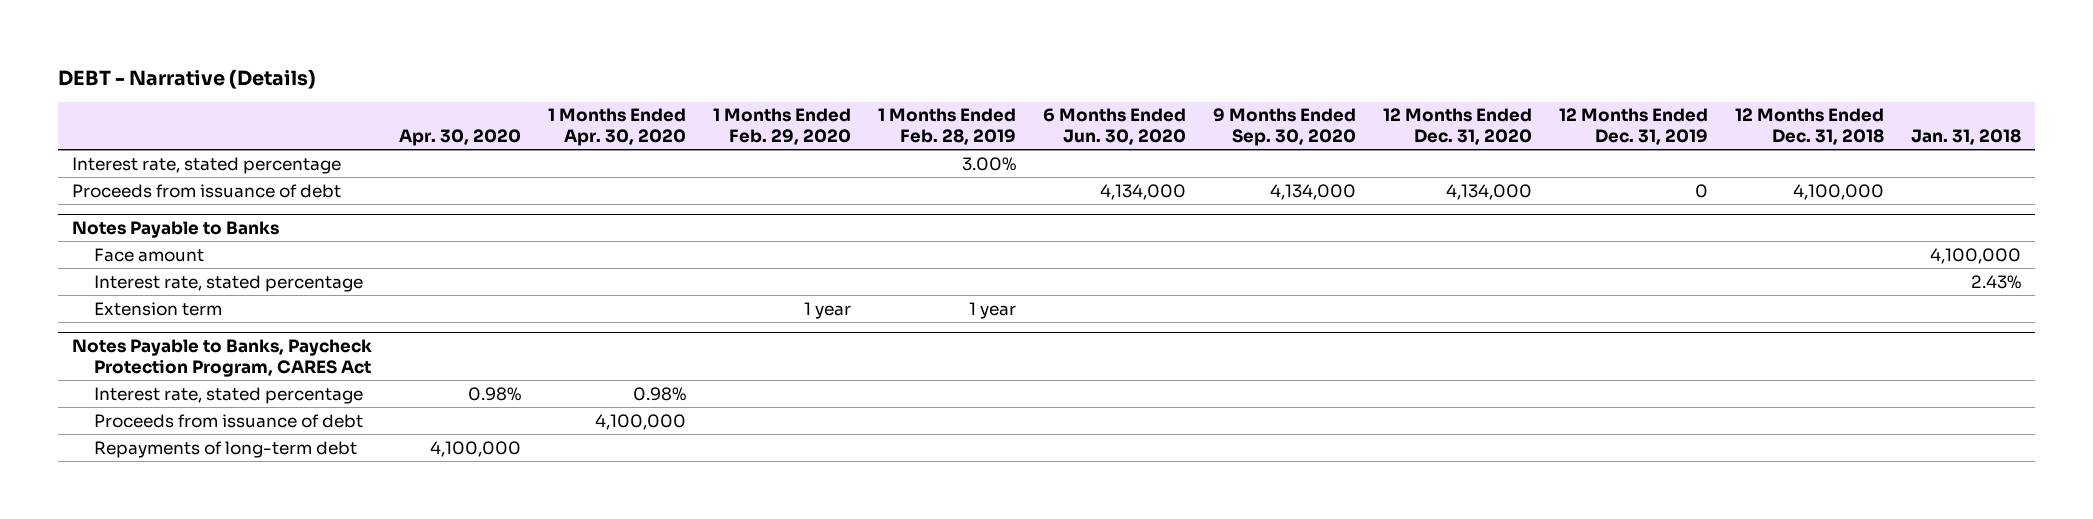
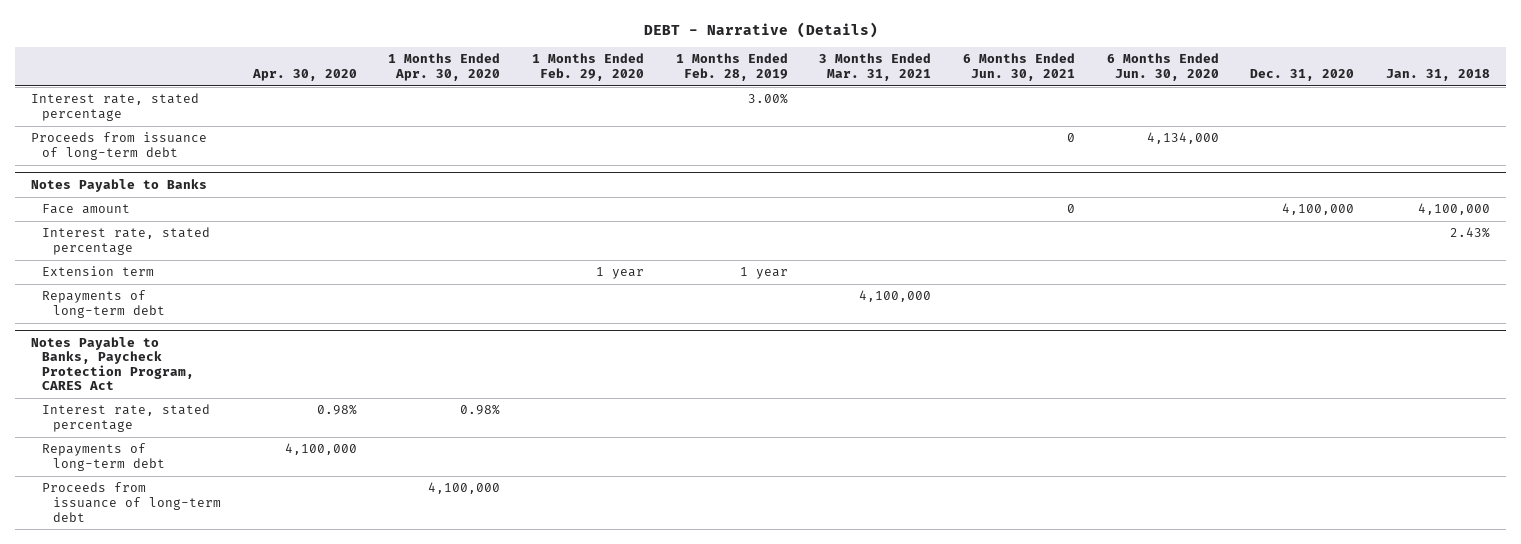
[1212,108,1356,147] 9 Months Ended Sep. 30, 2020 -> none
[1382,108,1532,146] 12 Months Ended Dec. 31, 2020 -> none
[1558,108,1708,146] 12 Months Ended Dec. 31, 2019 -> none
[1735,108,1885,146] 12 Months Ended Dec. 31, 2018 -> none
none -> [819,53,932,81] 3 Months Ended Mar. 31, 2021
none -> [962,53,1075,81] 6 Months Ended Jun. 30, 2021
none -> [1250,68,1355,81] Dec. 31, 2020
[71,183,341,198] Proceeds from issuance of debt -> [31,132,208,161] Proceeds from issuance of long-term debt
none -> [42,290,166,319] Repayments of long-term debt
[93,413,363,428] Proceeds from issuance of debt -> none
none -> [42,482,222,522] Proceeds from issuance of long-term debt

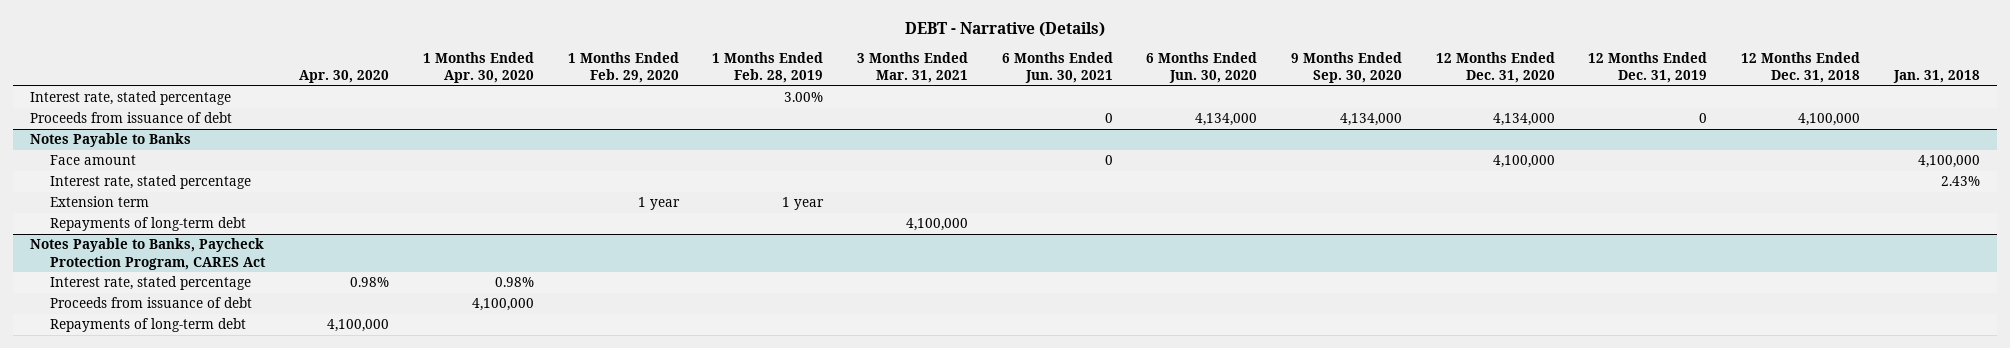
[1250,68,1355,81] Dec. 31, 2020 -> none
none -> [1291,51,1403,84] 9 Months Ended Sep. 30, 2020
none -> [1435,51,1555,84] 12 Months Ended Dec. 31, 2020
none -> [1588,51,1708,84] 12 Months Ended Dec. 31, 2019
none -> [1741,51,1861,84] 12 Months Ended Dec. 31, 2018
[31,132,208,161] Proceeds from issuance of long-term debt -> [29,112,232,124] Proceeds from issuance of debt
none -> [50,297,253,309] Proceeds from issuance of debt
[42,482,222,522] Proceeds from issuance of long-term debt -> none

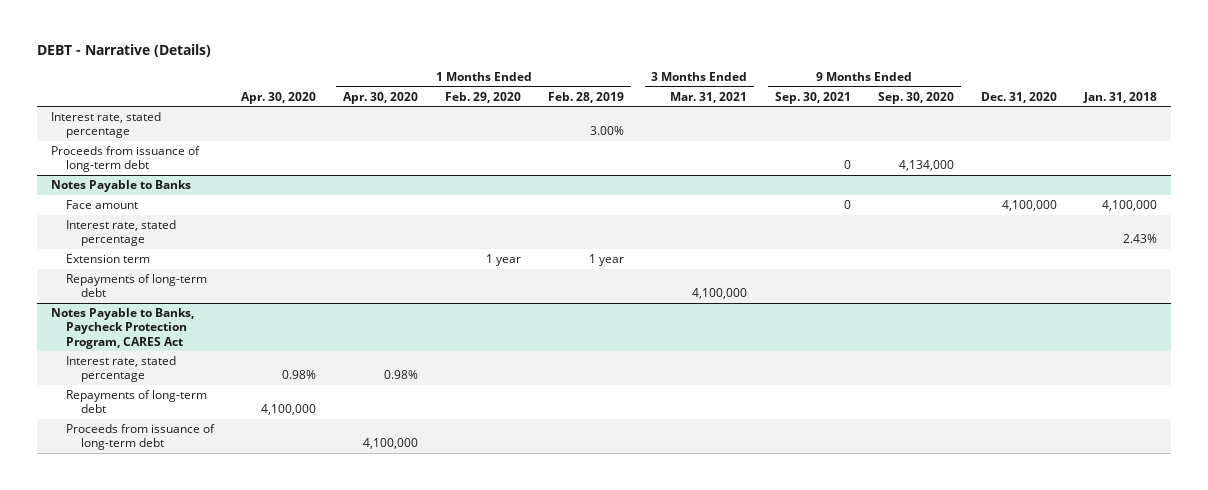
[1001,51,1113,84] 6 Months Ended Jun. 30, 2021 -> none
[1146,51,1258,84] 6 Months Ended Jun. 30, 2020 -> none
[1435,51,1555,84] 12 Months Ended Dec. 31, 2020 -> none
[1588,51,1708,84] 12 Months Ended Dec. 31, 2019 -> none
[1741,51,1861,84] 12 Months Ended Dec. 31, 2018 -> none
none -> [774,91,851,104] Sep. 30, 2021
none -> [980,91,1057,103] Dec. 31, 2020
[29,112,232,124] Proceeds from issuance of debt -> [50,146,200,173] Proceeds from issuance of long-term debt
[50,297,253,309] Proceeds from issuance of debt -> none
none -> [65,424,215,451] Proceeds from issuance of long-term debt

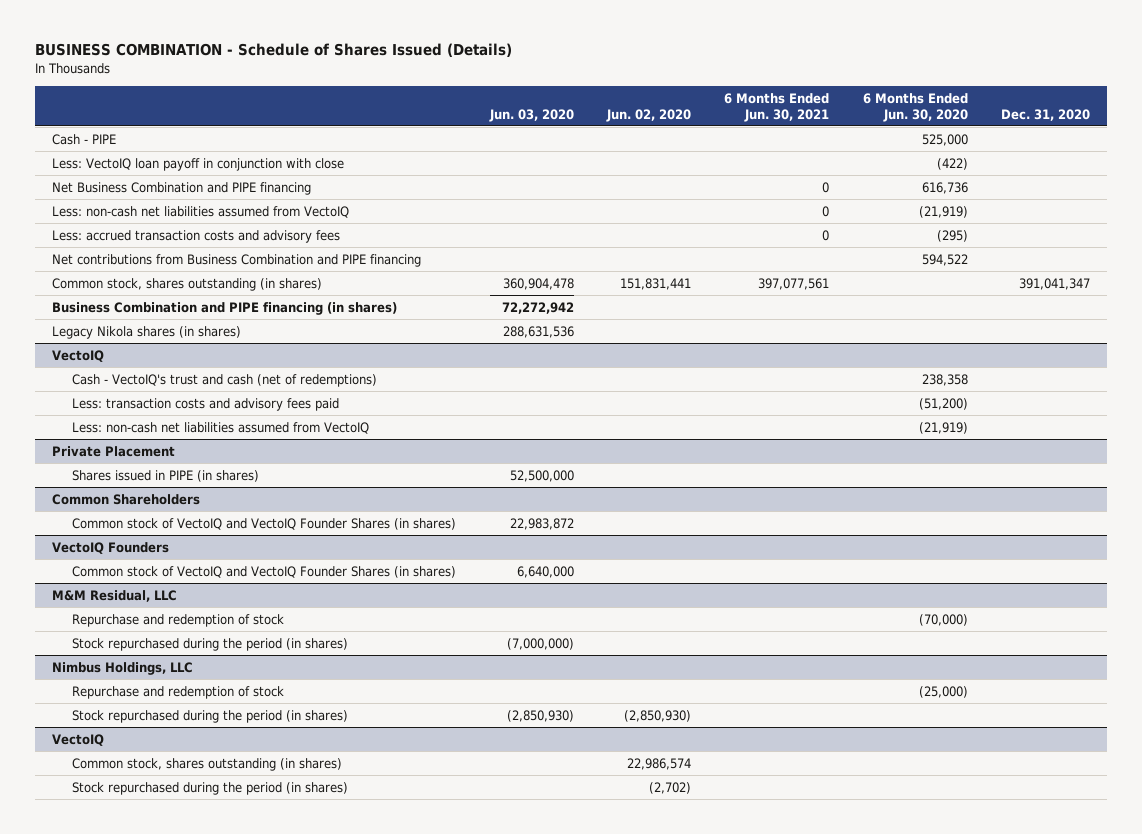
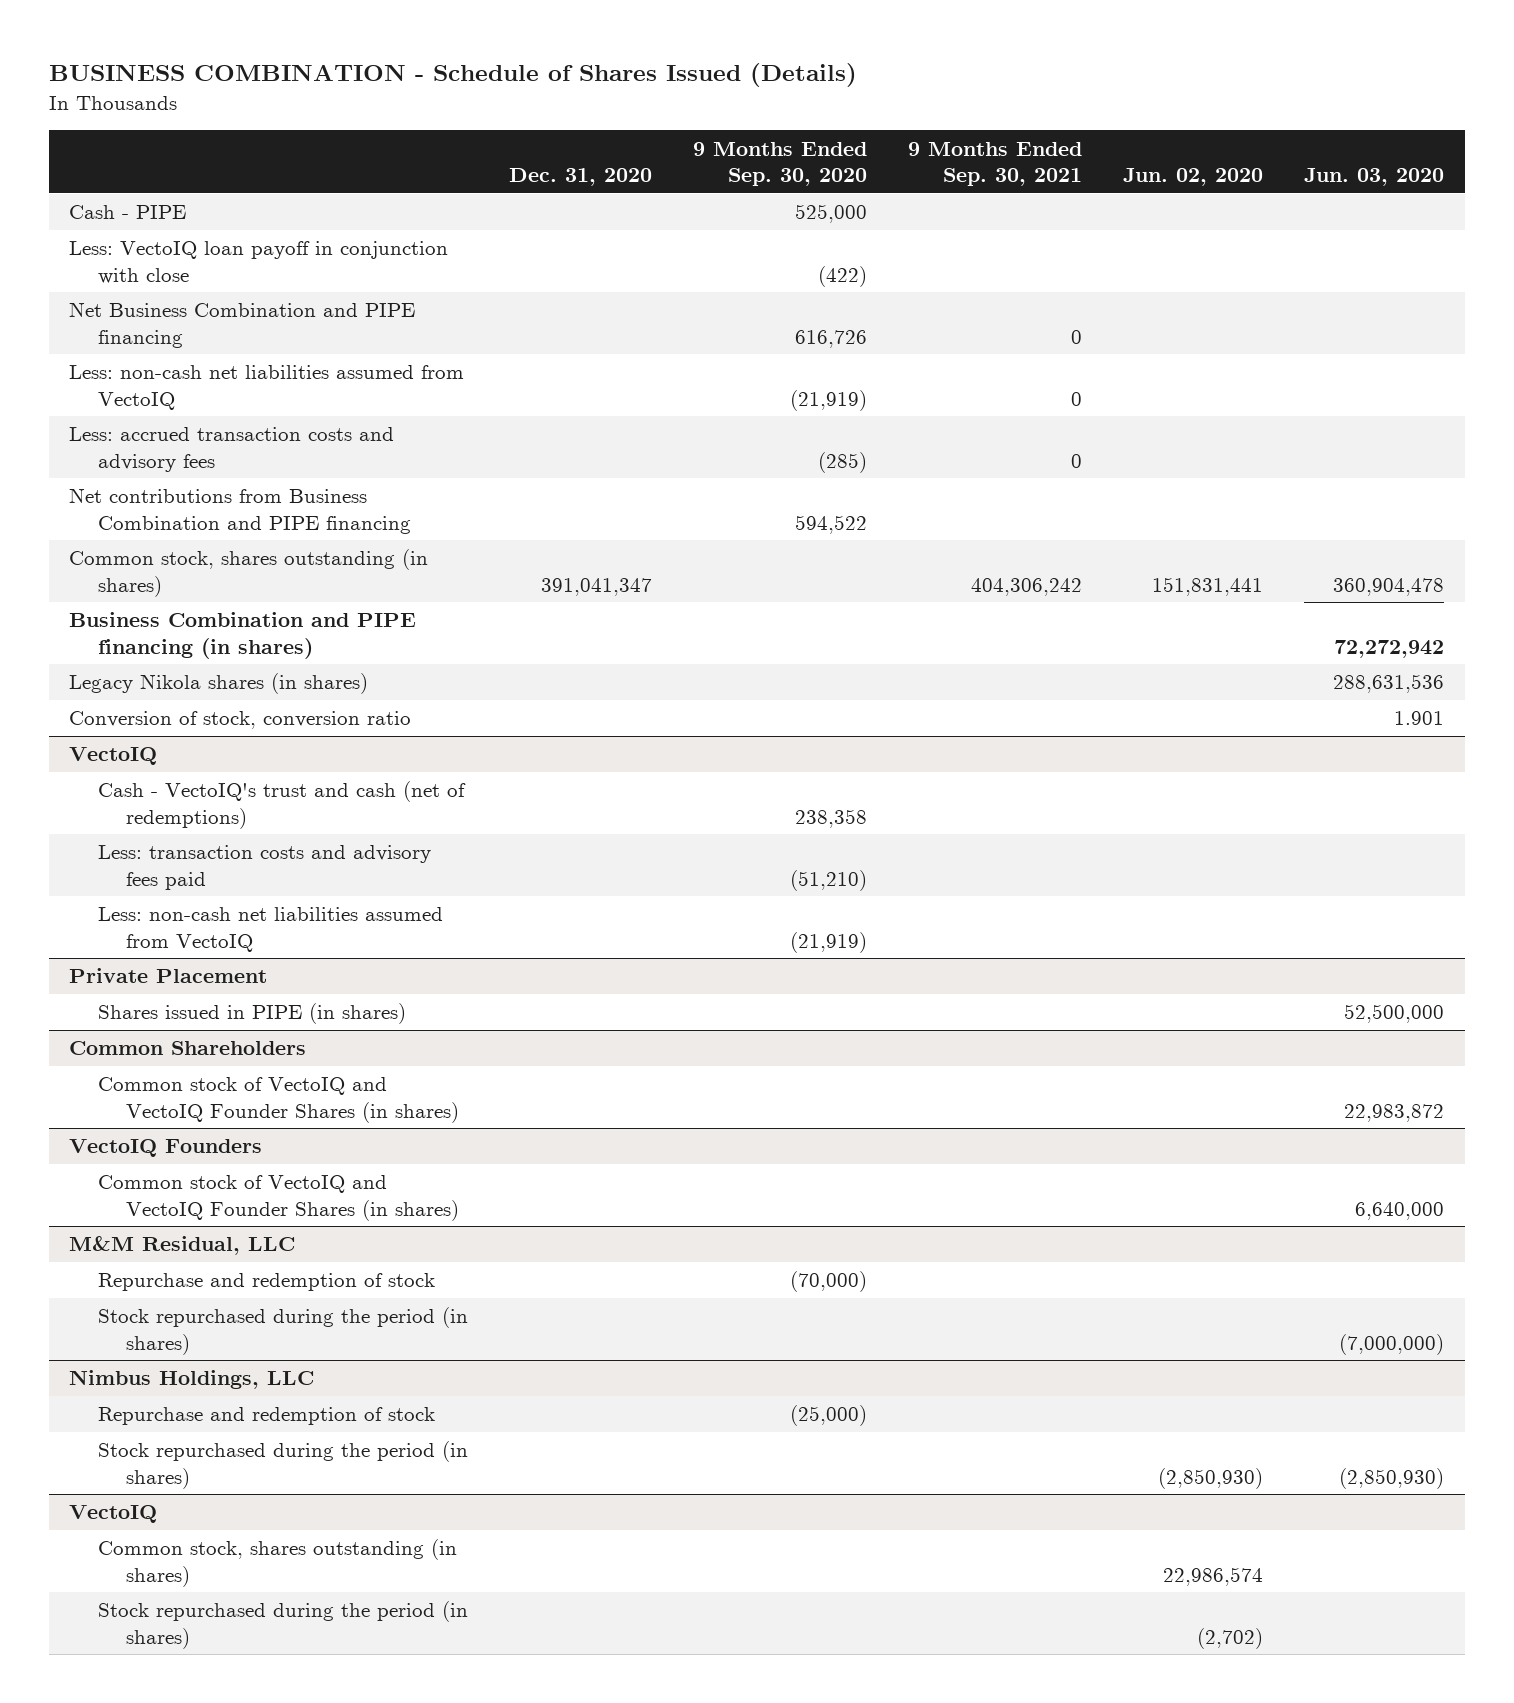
[724,93,830,122] 6 Months Ended Jun. 30, 2021 -> none
[862,93,968,122] 6 Months Ended Jun. 30, 2020 -> none
none -> [692,141,867,187] 9 Months Ended Sep. 30, 2020
none -> [907,141,1082,187] 9 Months Ended Sep. 30, 2021
none -> [69,711,412,730] Conversion of stock, conversion ratio

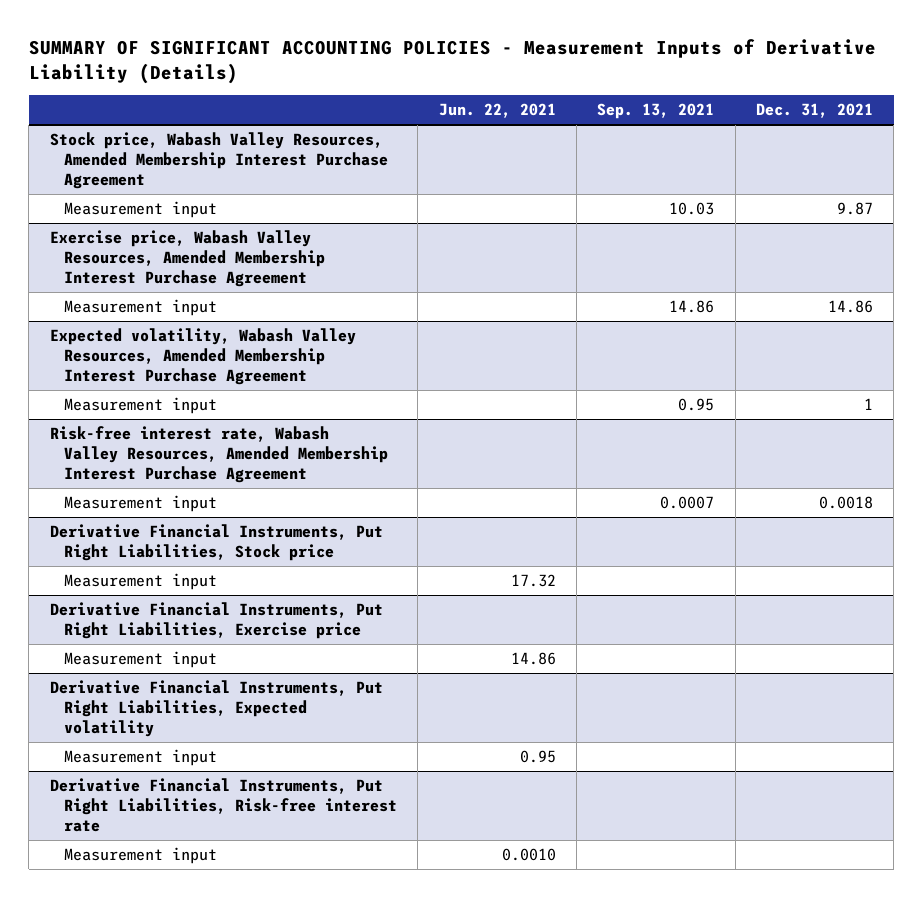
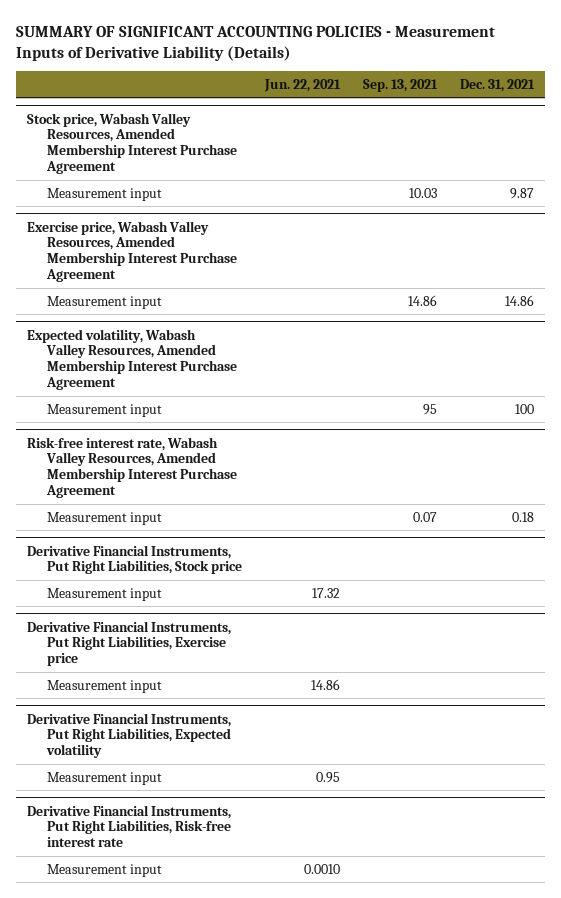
[678,398,715,412] 0.95 -> [423,403,438,415] 95
[864,398,874,411] 1 -> [514,403,534,414] 100
[660,496,715,510] 0.0007 -> [413,511,438,522] 0.07
[819,496,874,510] 0.0018 -> [511,511,534,522] 0.18

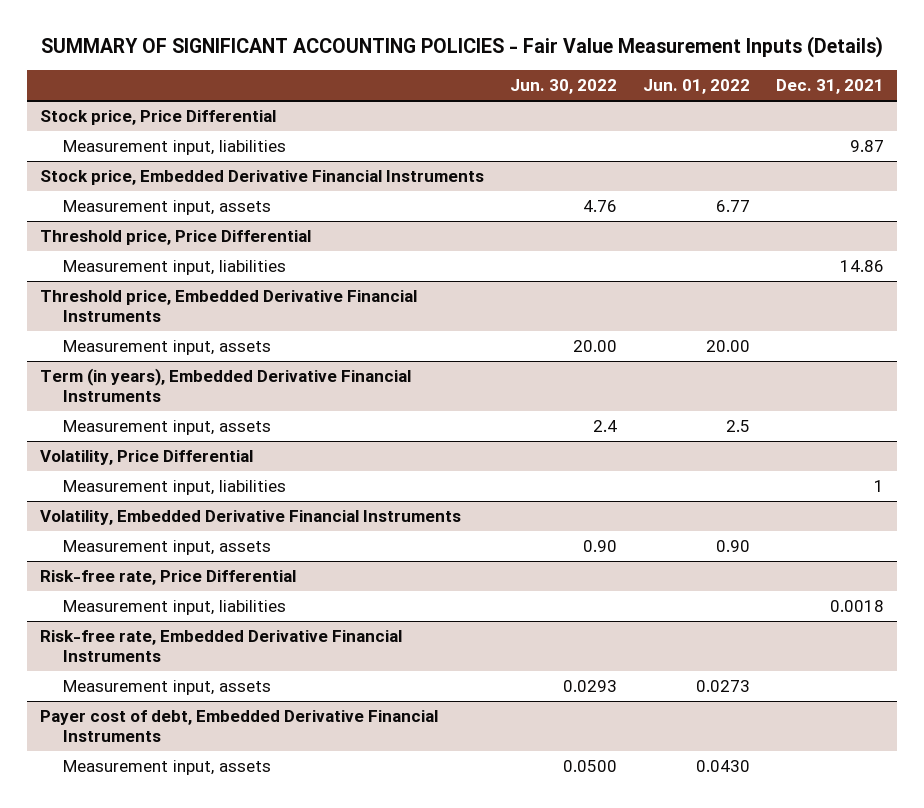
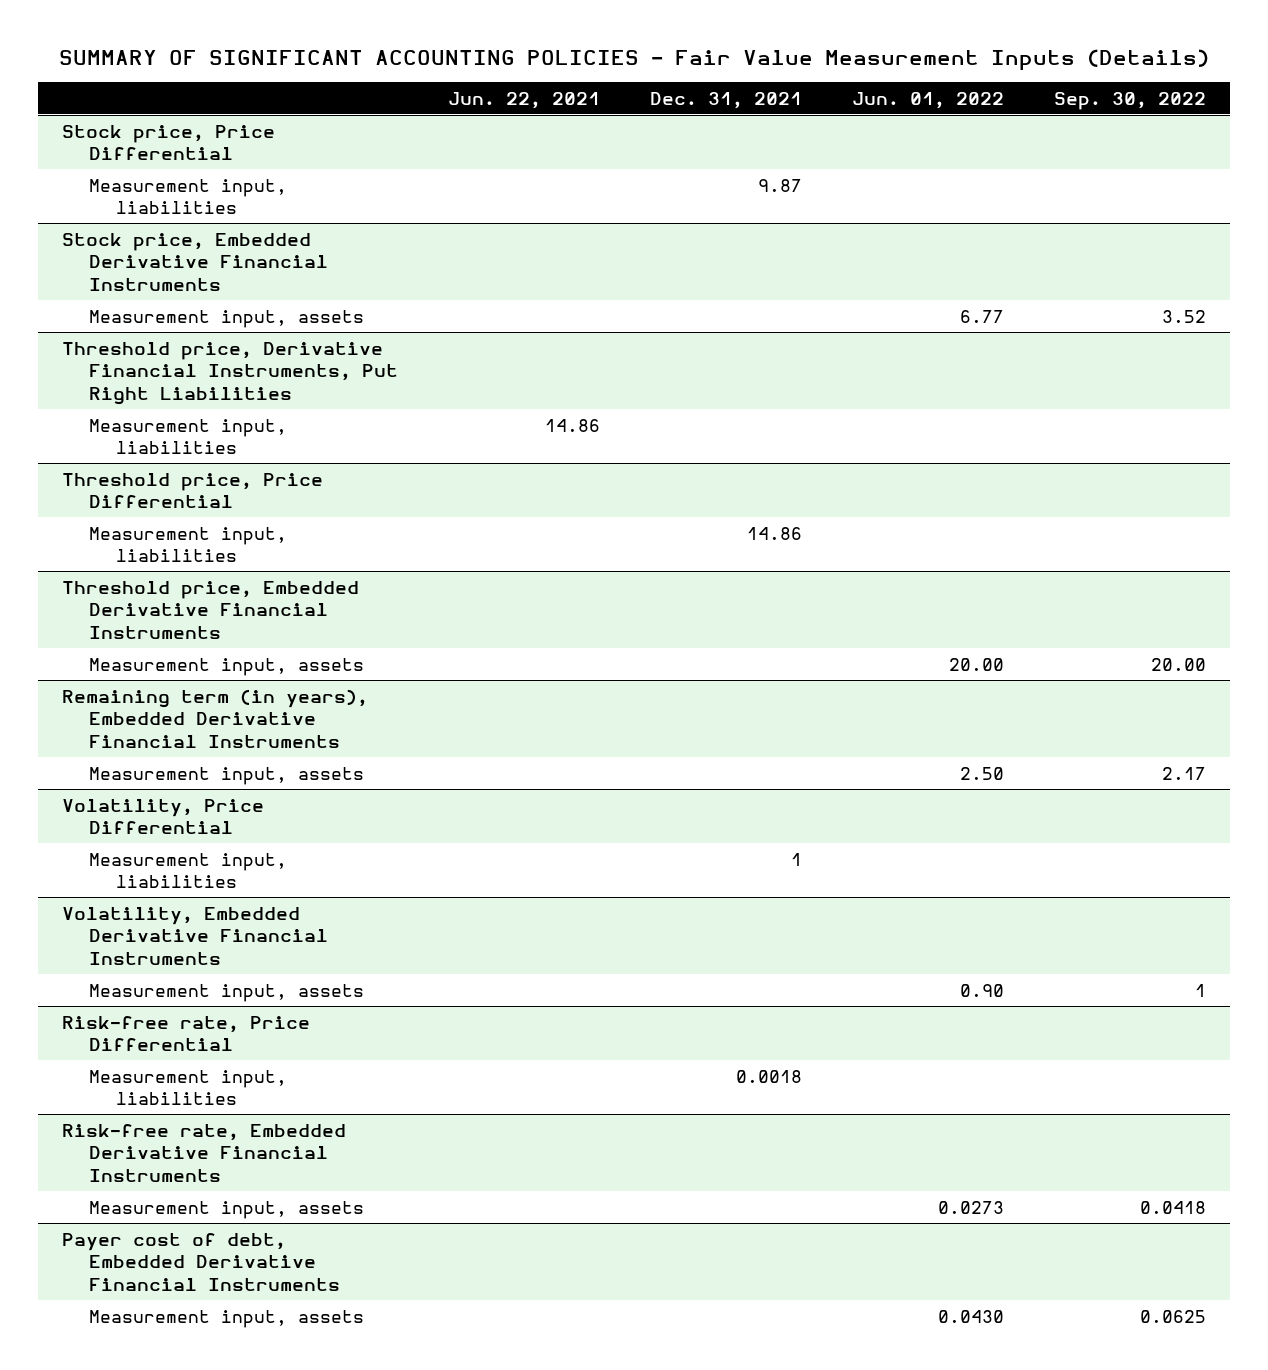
[509,79,617,95] Jun. 30, 2022 -> none
none -> [447,91,600,109] Jun. 22, 2021
none -> [1053,91,1206,110] Sep. 30, 2022
none -> [62,341,399,405] Threshold price, Derivative Financial Instruments, Put Right Liabilities
none -> [89,418,288,455] Measurement input, liabilities
[39,368,411,402] Term (in years), Embedded Derivative Financial Instruments -> [62,688,369,748] Remaining term (in years), Embedded Derivative Financial Instruments
[725,420,750,433] 2.5 -> [959,766,1004,780] 2.50

